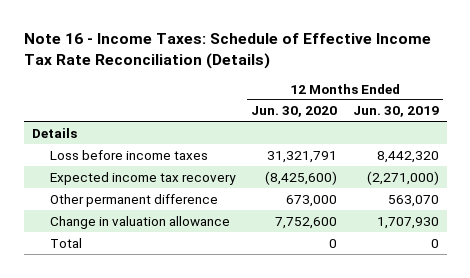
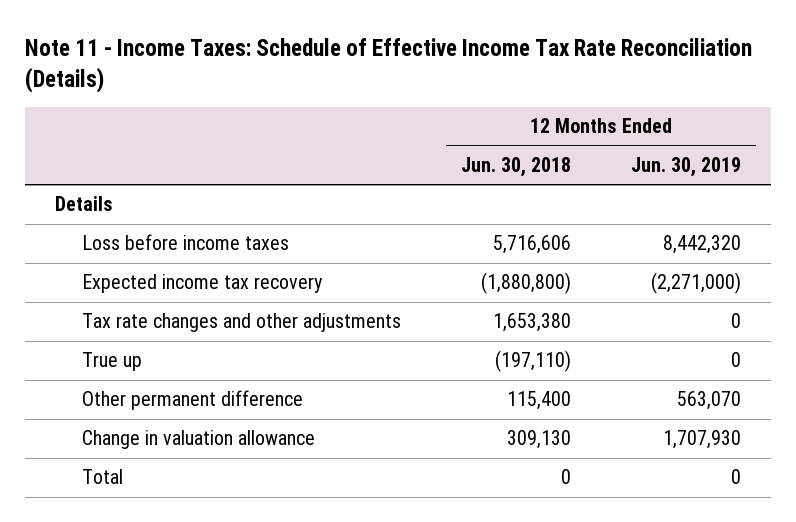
[23,33,431,70] Note 16 - Income Taxes: Schedule of Effective Income Tax Rate Reconciliation (Details) -> [25,38,753,94] Note 11 - Income Taxes: Schedule of Effective Income Tax Rate Reconciliation (Details)
[250,106,337,118] Jun. 30, 2020 -> none
none -> [460,157,571,178] Jun. 30, 2018
none -> [81,313,401,333] Tax rate changes and other adjustments
none -> [81,352,142,372] True up

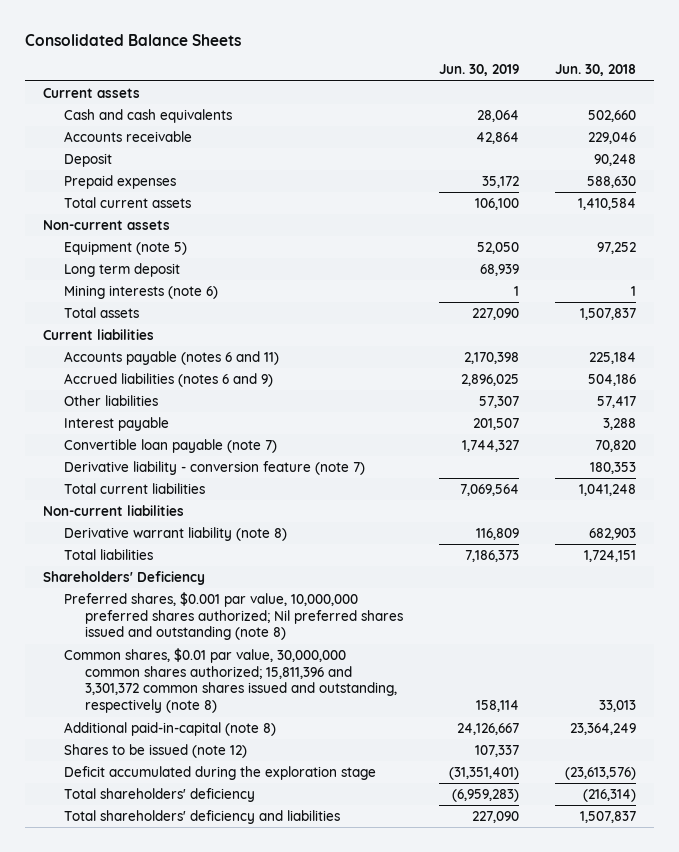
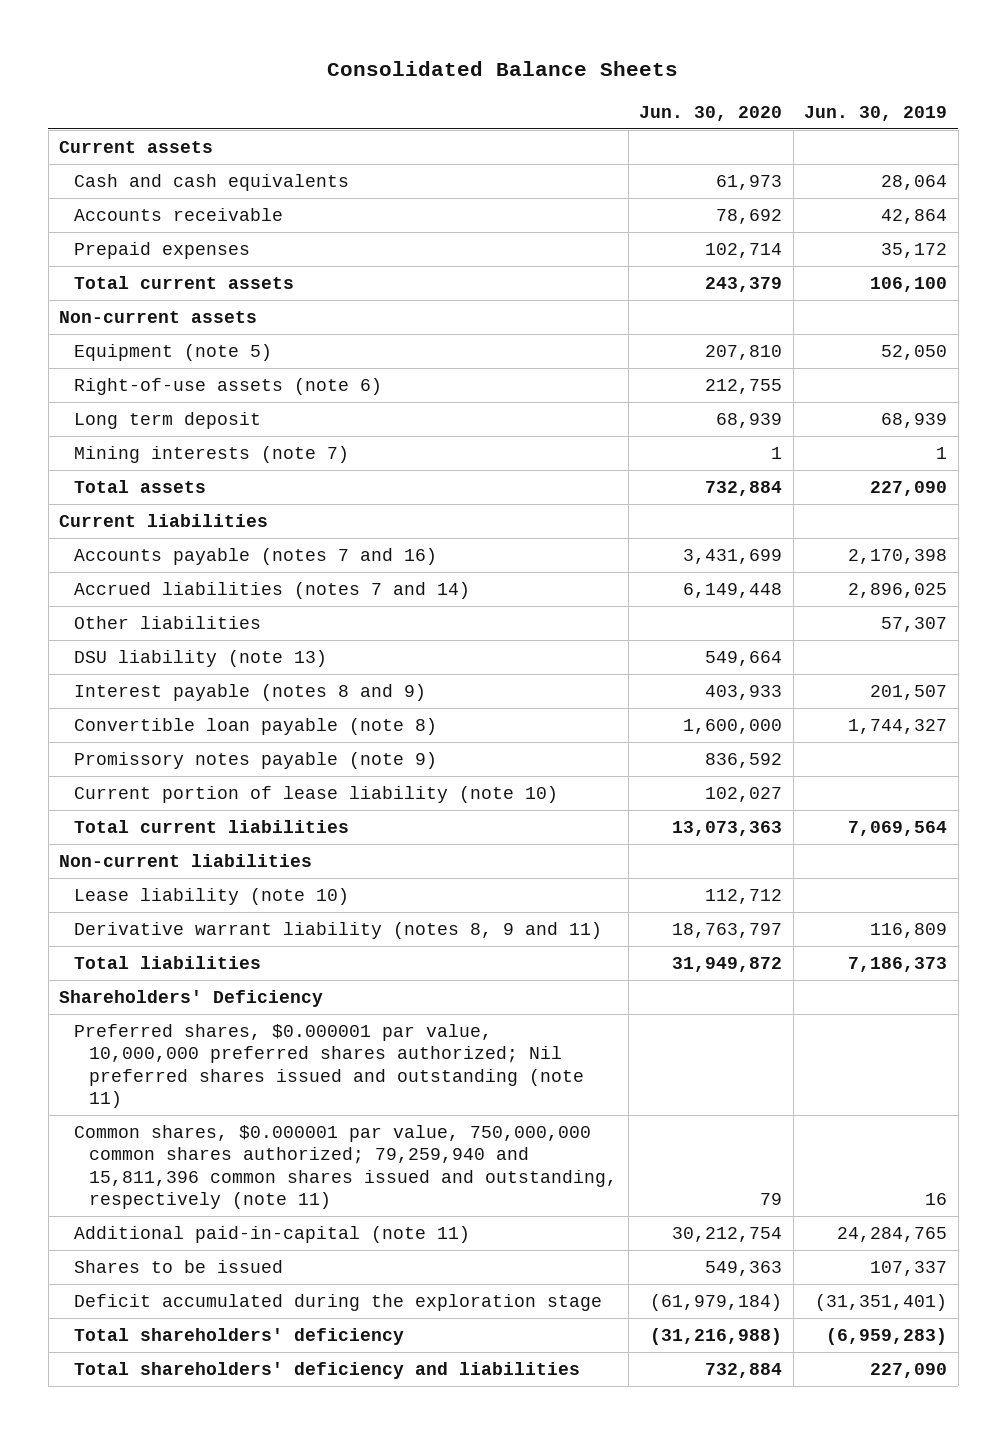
[554,64,636,77] Jun. 30, 2018 -> none
none -> [639,105,783,121] Jun. 30, 2020
[63,152,112,167] Deposit -> none
none -> [74,378,383,396] Right-of-use assets (note 6)
[63,284,218,299] Mining interests (note 6) -> [74,446,350,464] Mining interests (note 7)
[63,350,279,365] Accounts payable (notes 6 and 11) -> [74,548,438,566] Accounts payable (notes 7 and 16)
[63,372,273,387] Accrued liabilities (notes 6 and 9) -> [74,582,471,600] Accrued liabilities (notes 7 and 14)
[63,460,365,475] Derivative liability - conversion feature (note 7) -> none
none -> [74,650,328,668] DSU liability (note 13)
[63,416,169,431] Interest payable -> [74,684,427,702] Interest payable (notes 8 and 9)
[63,438,277,453] Convertible loan payable (note 7) -> [74,718,438,736] Convertible loan payable (note 8)
none -> [74,752,438,770] Promissory notes payable (note 9)
none -> [74,786,559,804] Current portion of lease liability (note 10)
none -> [74,888,350,906] Lease liability (note 10)
[63,526,287,541] Derivative warrant liability (note 8) -> [74,922,603,940] Derivative warrant liability (notes 8, 9 and 11)
[63,591,403,641] Preferred shares, $0.001 par value, 10,000,000 preferred shares authorized; Nil preferred shares issued and outstanding (note 8) -> [74,1024,585,1108] Preferred shares, $0.000001 par value, 10,000,000 preferred shares authorized; Nil preferred shares issued and outstanding (note 11)
[63,647,397,714] Common shares, $0.01 par value, 30,000,000 common shares authorized; 15,811,396 and 3,301,372 common shares issued and outstanding, respectively (note 8) -> [74,1125,618,1209] Common shares, $0.000001 par value, 750,000,000 common shares authorized; 79,259,940 and 15,811,396 common shares issued and outstanding, respectively (note 11)
[475,700,519,713] 158,114 -> [925,1192,948,1205] 16
[63,721,276,736] Additional paid-in-capital (note 8) -> [74,1226,471,1244] Additional paid-in-capital (note 11)
[456,722,519,735] 24,126,667 -> [837,1227,948,1243] 24,284,765
[63,743,247,758] Shares to be issued (note 12) -> [74,1260,284,1274] Shares to be issued

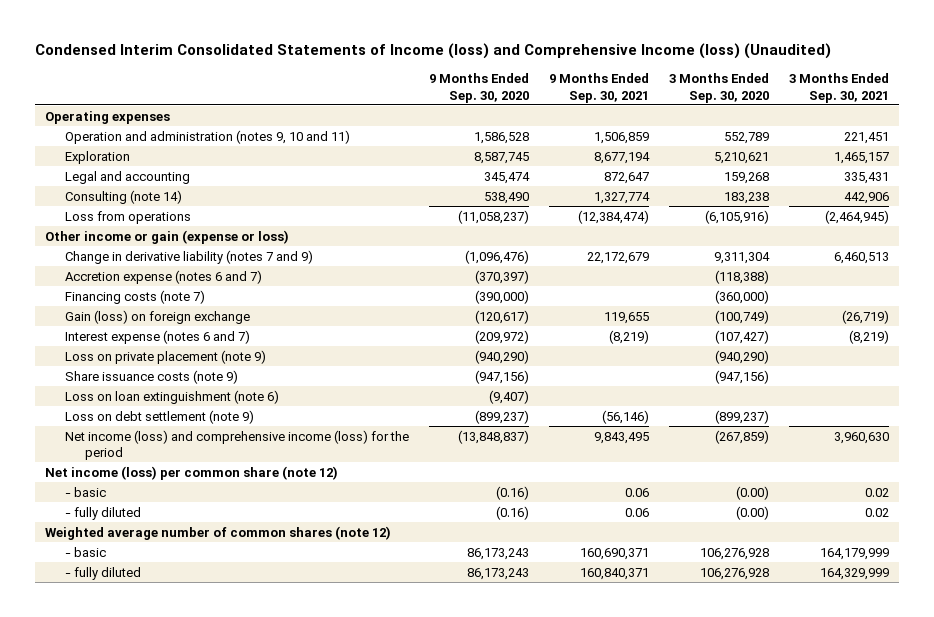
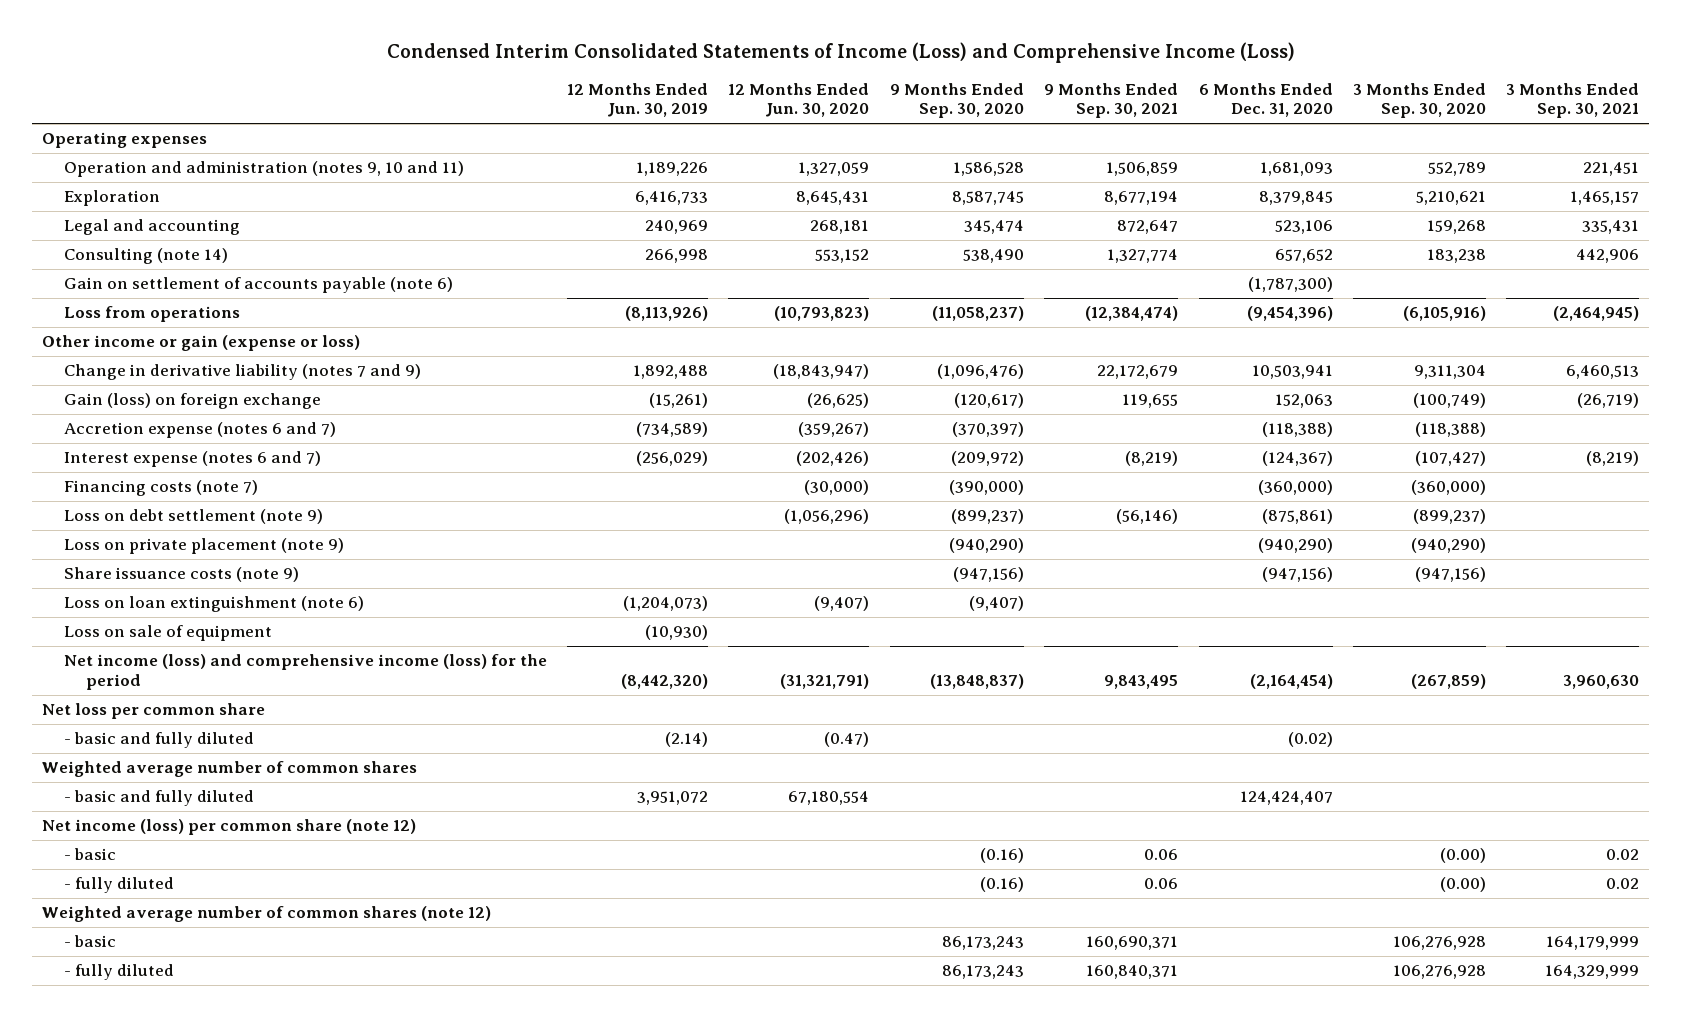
[34,43,831,60] Condensed Interim Consolidated Statements of Income (loss) and Comprehensive Income (loss) (Unaudited) -> [386,41,1295,63] Condensed Interim Consolidated Statements of Income (Loss) and Comprehensive Income (Loss)
none -> [567,83,709,118] 12 Months Ended Jun. 30, 2019
none -> [728,83,870,118] 12 Months Ended Jun. 30, 2020
none -> [1198,83,1333,118] 6 Months Ended Dec. 31, 2020
none -> [63,277,453,294] Gain on settlement of accounts payable (note 6)
[64,269,262,284] Accretion expense (notes 6 and 7) -> [63,422,336,439] Accretion expense (notes 6 and 7)
[64,289,205,304] Financing costs (note 7) -> [63,480,258,497] Financing costs (note 7)
[64,409,254,424] Loss on debt settlement (note 9) -> [63,509,323,525] Loss on debt settlement (note 9)
none -> [63,625,272,642] Loss on sale of equipment
none -> [41,703,265,720] Net loss per common share
none -> [63,732,254,749] - basic and fully diluted
none -> [41,761,417,778] Weighted average number of common shares
none -> [63,790,254,807] - basic and fully diluted

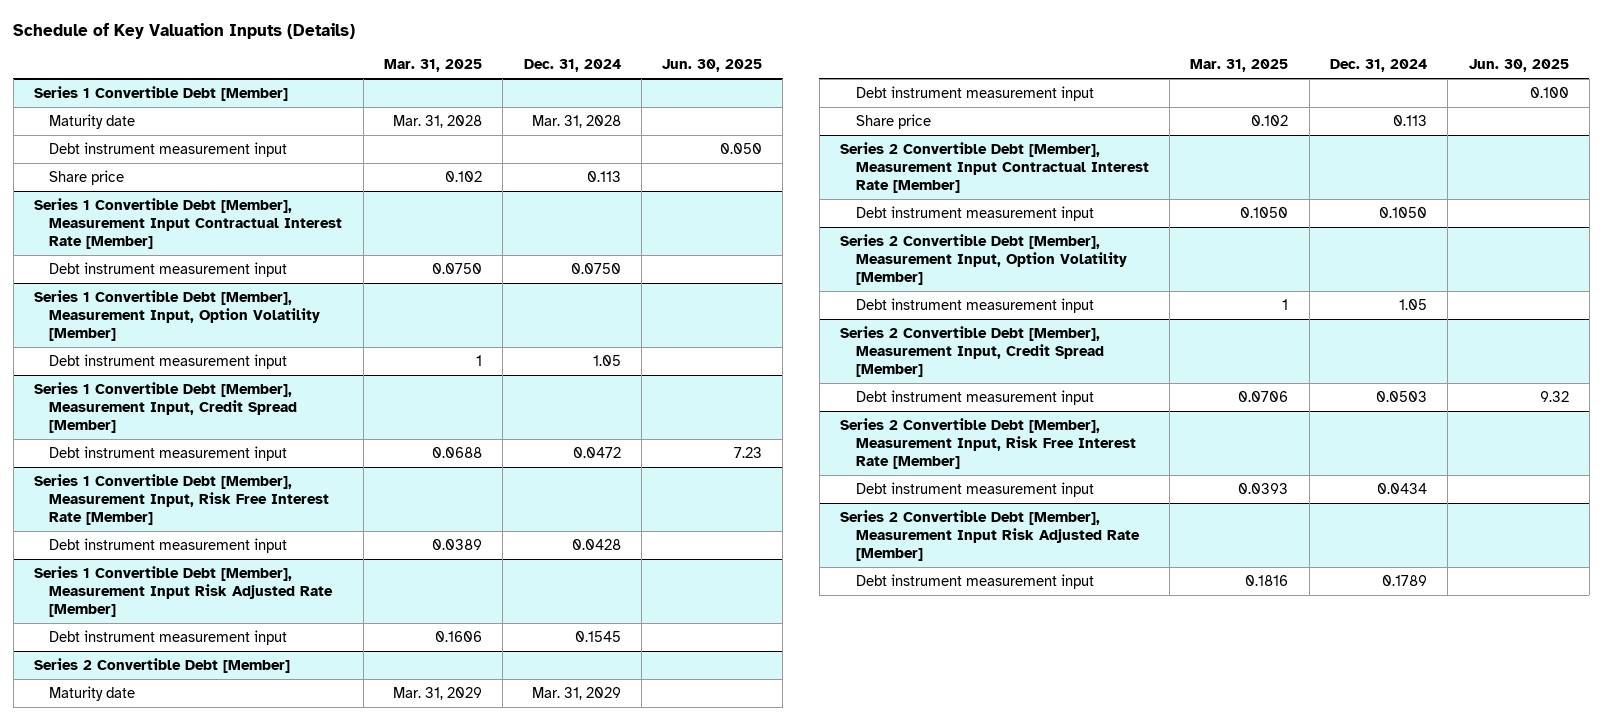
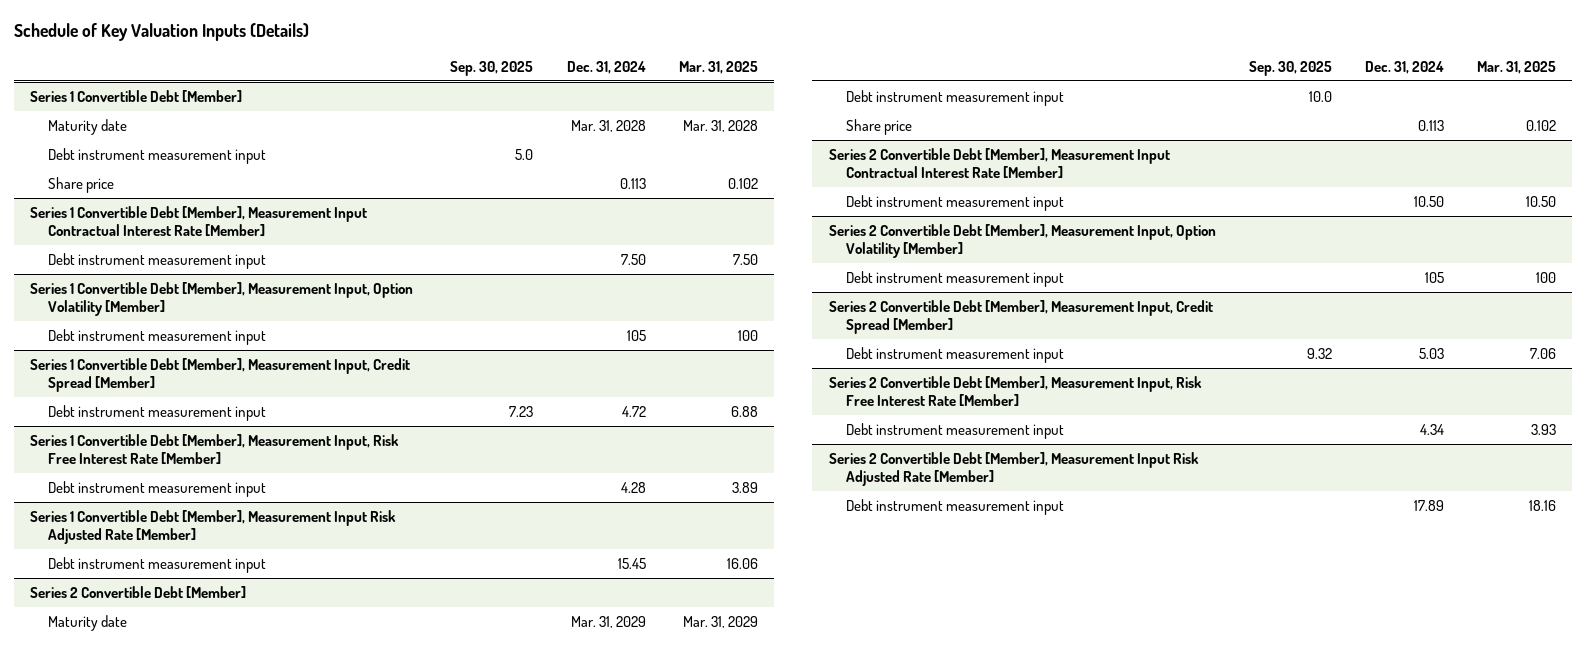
[662,59,763,73] Jun. 30, 2025 -> none
none -> [450,61,534,77] Sep. 30, 2025
[431,263,482,275] 0.0750 -> [732,253,758,265] 7.50
[570,263,621,275] 0.0750 -> [620,253,646,265] 7.50
[475,355,482,367] 1 -> [737,329,758,341] 100
[592,355,621,367] 1.05 -> [626,329,646,341] 105
[431,447,482,459] 0.0688 -> [730,405,758,417] 6.88
[572,447,621,459] 0.0472 -> [621,405,646,417] 4.72
[431,539,482,551] 0.0389 -> [731,481,758,493] 3.89
[571,539,621,551] 0.0428 -> [620,481,646,493] 4.28
[434,631,482,643] 0.1606 -> [726,557,758,569] 16.06
[574,631,621,643] 0.1545 -> [617,557,646,569] 15.45
[1240,207,1289,219] 0.1050 -> [1525,195,1556,207] 10.50
[1378,207,1427,219] 0.1050 -> [1413,195,1444,207] 10.50
[1282,299,1289,311] 1 -> [1535,271,1556,283] 100
[1398,299,1427,311] 1.05 -> [1424,271,1444,283] 105
[1238,391,1289,403] 0.0706 -> [1529,347,1556,359] 7.06
[1375,391,1427,403] 0.0503 -> [1418,347,1444,359] 5.03
[1238,483,1289,495] 0.0393 -> [1530,423,1556,435] 3.93
[1376,483,1427,495] 0.0434 -> [1419,423,1444,435] 4.34
[1245,575,1289,587] 0.1816 -> [1528,499,1556,511] 18.16
[1381,575,1427,587] 0.1789 -> [1413,499,1444,511] 17.89

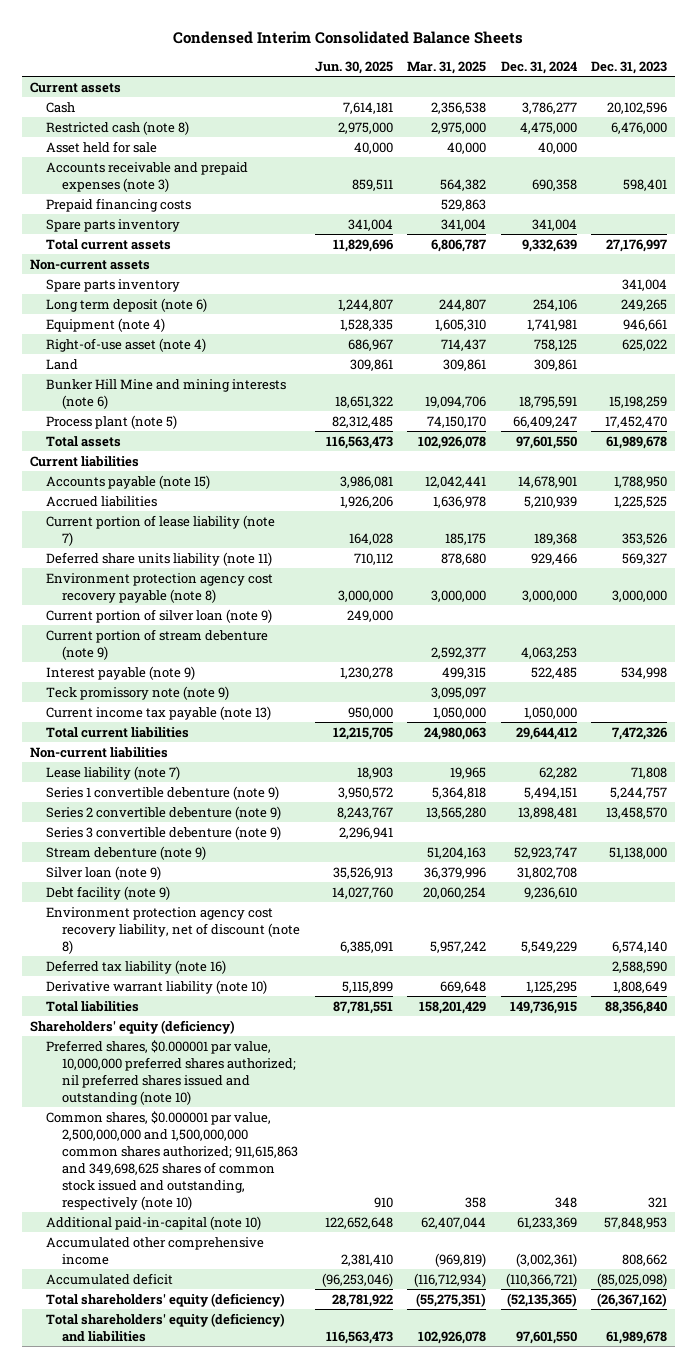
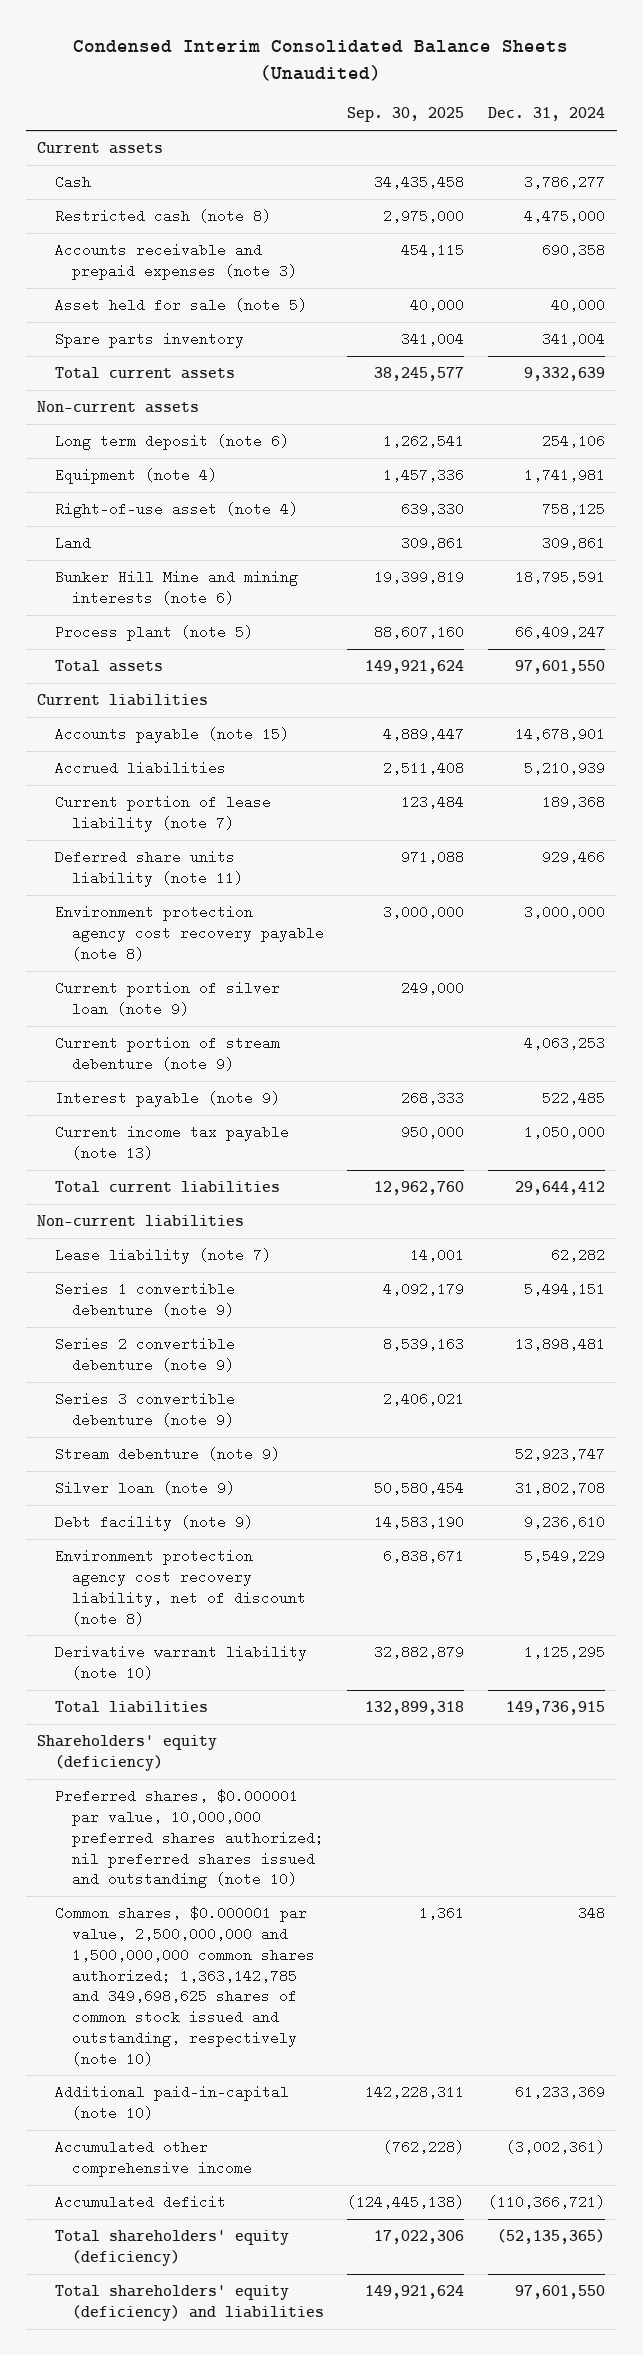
[173,30,524,44] Condensed Interim Consolidated Balance Sheets -> [73,40,569,81] Condensed Interim Consolidated Balance Sheets (Unaudited)
[314,60,393,74] Jun. 30, 2025 -> none
[407,60,487,74] Mar. 31, 2025 -> none
[591,60,668,74] Dec. 31, 2023 -> none
none -> [347,107,465,123] Sep. 30, 2025
[46,140,158,153] Asset held for sale -> none
[46,197,192,212] Prepaid financing costs -> none
none -> [54,298,307,313] Asset held for sale (note 5)
[46,278,181,292] Spare parts inventory -> none
[46,685,230,700] Teck promissory note (note 9) -> none
[46,959,227,974] Deferred tax liability (note 16) -> none
[46,1110,299,1210] Common shares, $0.000001 par value, 2,500,000,000 and 1,500,000,000 common shares authorized; 911,615,863 and 349,698,625 shares of common stock issued and outstanding, respectively (note 10) -> [54,1906,315,2066] Common shares, $0.000001 par value, 2,500,000,000 and 1,500,000,000 common shares authorized; 1,363,142,785 and 349,698,625 shares of common stock issued and outstanding, respectively (note 10)

